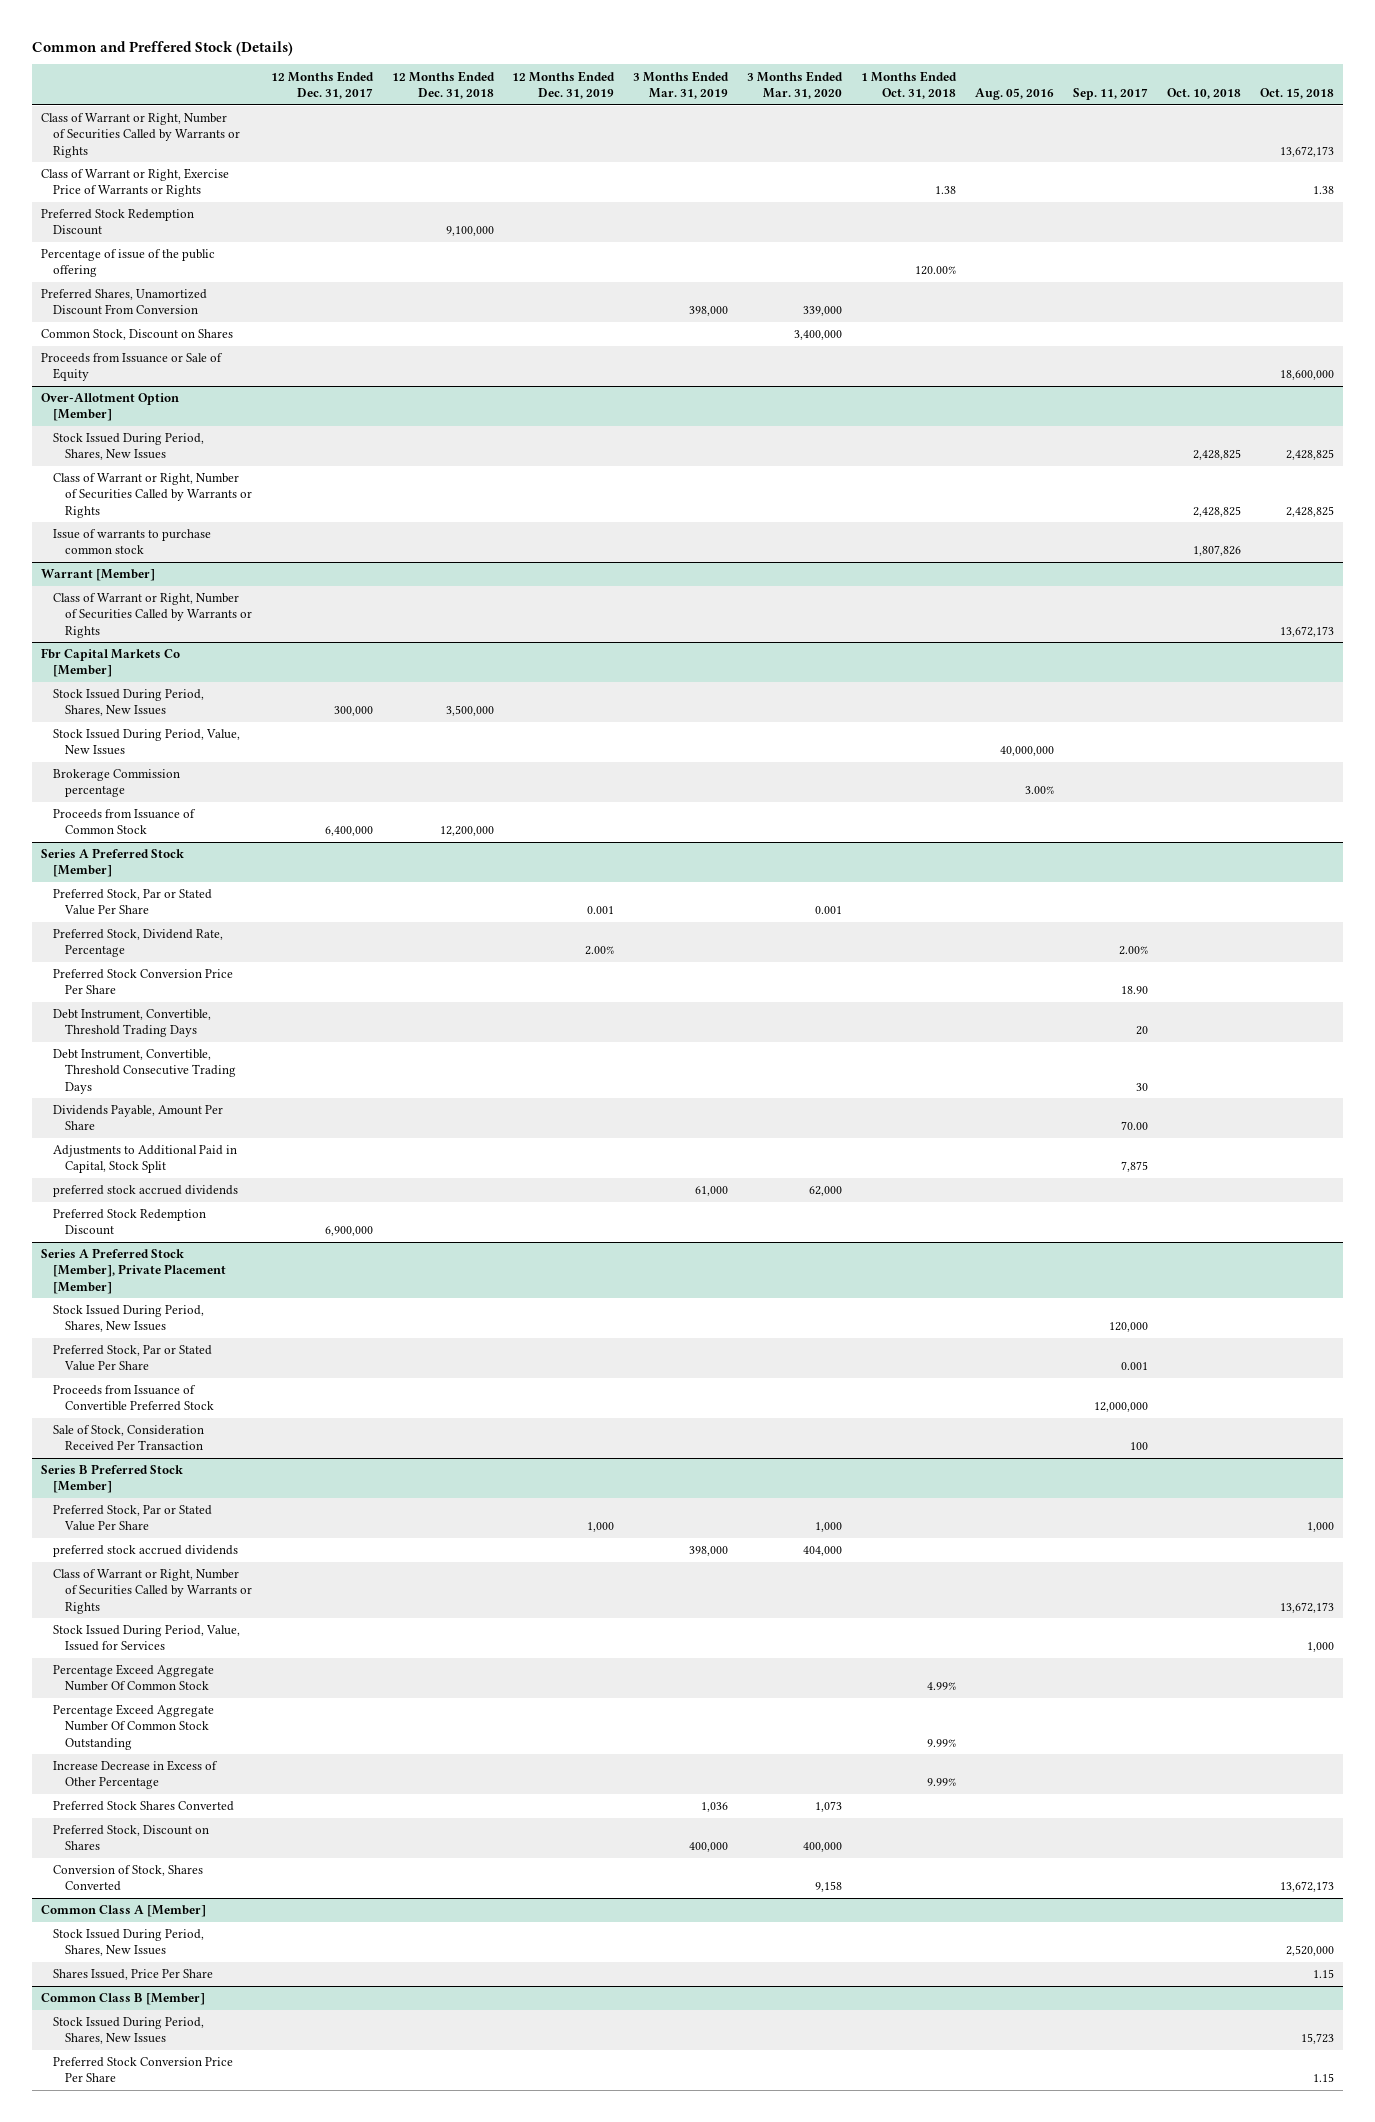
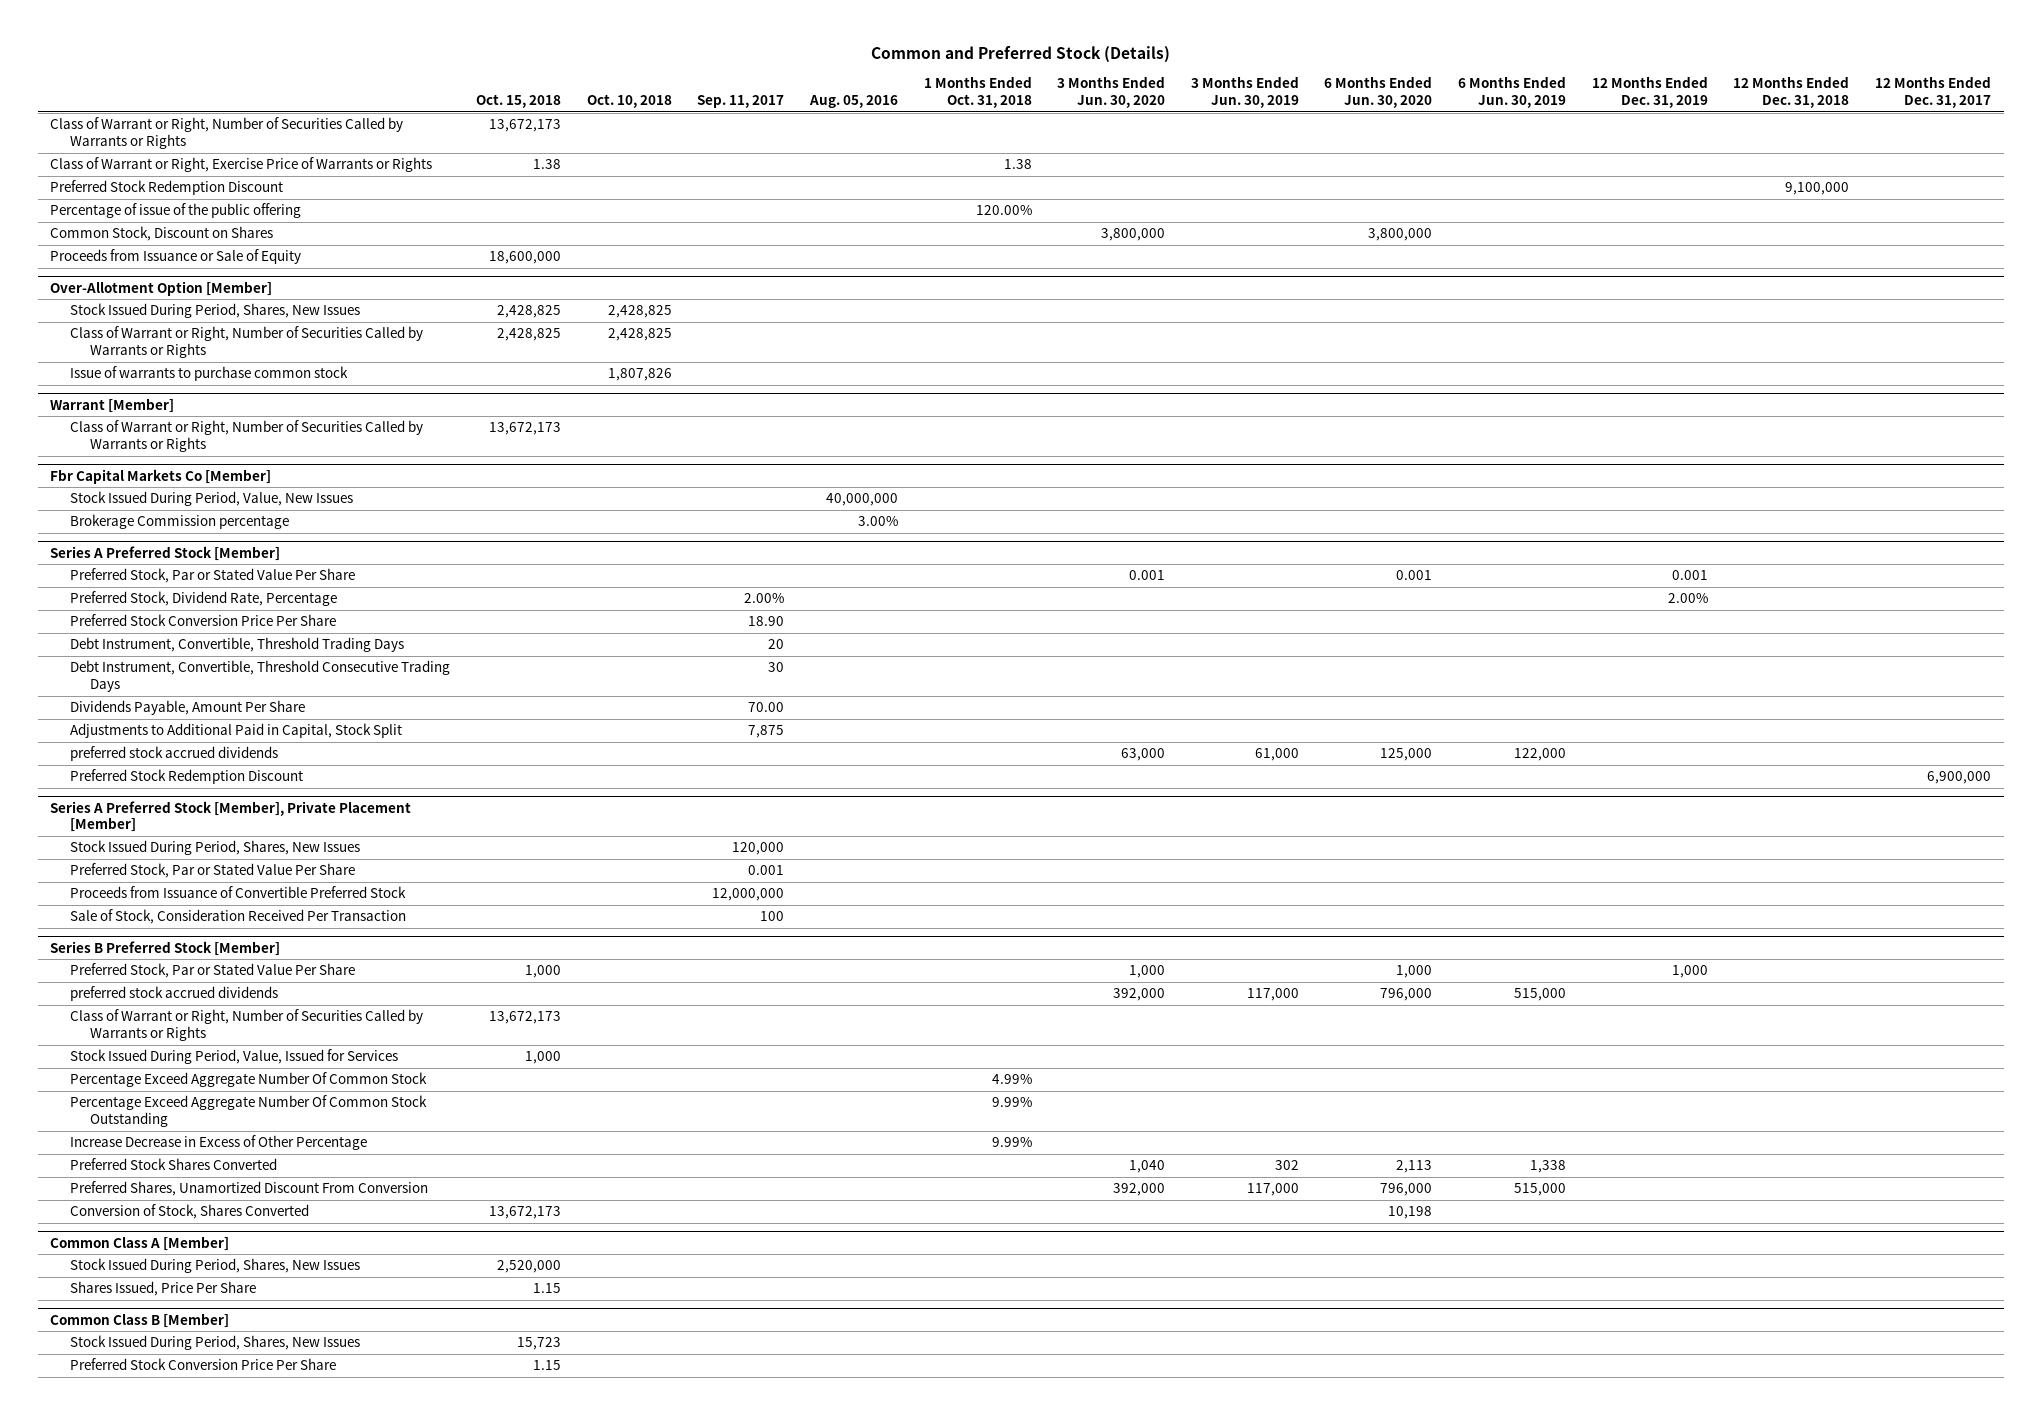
[31,40,293,56] Common and Preffered Stock (Details) -> [870,45,1170,63] Common and Preferred Stock (Details)
[633,70,730,99] 3 Months Ended Mar. 31, 2019 -> none
[747,70,844,99] 3 Months Ended Mar. 31, 2020 -> none
none -> [1057,76,1166,109] 3 Months Ended Jun. 30, 2020
none -> [1190,76,1299,109] 3 Months Ended Jun. 30, 2019
none -> [1324,76,1433,109] 6 Months Ended Jun. 30, 2020
none -> [1458,76,1567,109] 6 Months Ended Jun. 30, 2019
[40,289,207,316] Preferred Shares, Unamortized Discount From Conversion -> none
[52,689,204,717] Stock Issued During Period, Shares, New Issues -> none
[52,809,196,835] Proceeds from Issuance of Common Stock -> none
[52,1825,209,1851] Preferred Stock, Discount on Shares -> none
none -> [70,1181,429,1197] Preferred Shares, Unamortized Discount From Conversion

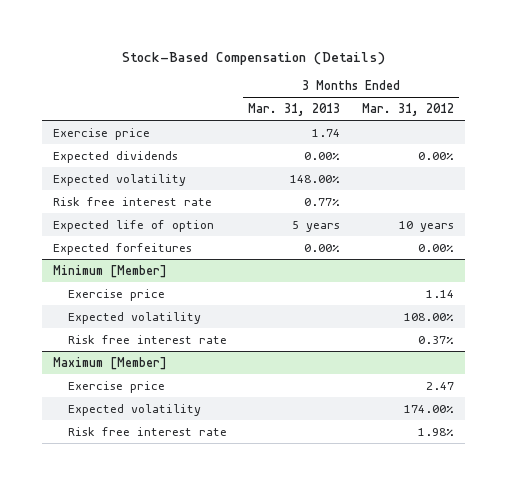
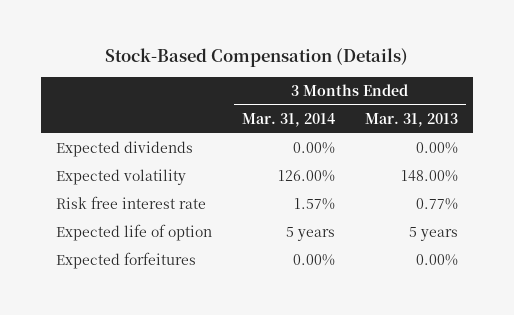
[361,103,454,117] Mar. 31, 2012 -> none
none -> [241,112,335,127] Mar. 31, 2014
[53,127,151,140] Exercise price -> none
[53,264,168,278] Minimum [Member] -> none
[67,288,165,301] Exercise price -> none
[67,311,201,324] Expected volatility -> none
[67,334,227,344] Risk free interest rate -> none
[53,356,168,370] Maximum [Member] -> none
[67,380,165,393] Exercise price -> none
[67,403,201,416] Expected volatility -> none
[67,426,227,436] Risk free interest rate -> none

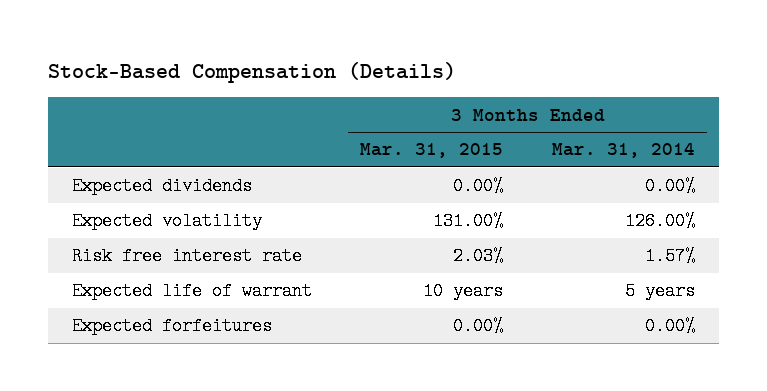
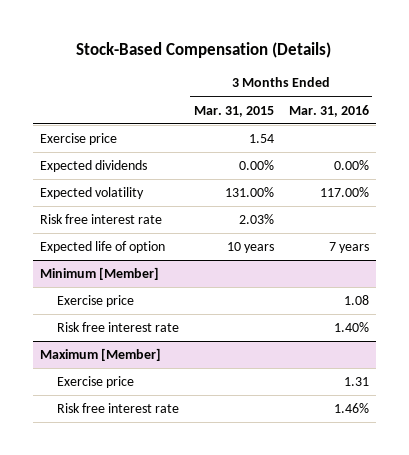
[552,143,696,159] Mar. 31, 2014 -> none
none -> [288,104,369,117] Mar. 31, 2016
none -> [40,133,118,146] Exercise price
[71,317,272,336] Expected forfeitures -> none
[71,282,312,301] Expected life of warrant -> [40,241,166,254] Expected life of option
none -> [40,267,160,281] Minimum [Member]
none -> [57,295,135,308] Exercise price
none -> [57,322,180,333] Risk free interest rate
none -> [40,348,162,362] Maximum [Member]
none -> [57,376,135,389] Exercise price
none -> [57,403,180,414] Risk free interest rate

